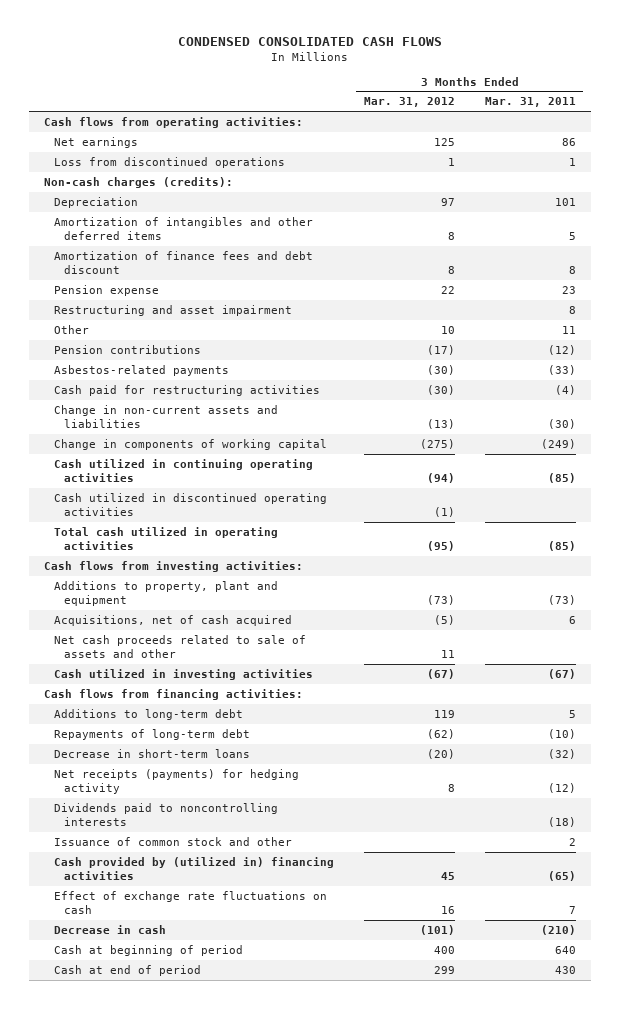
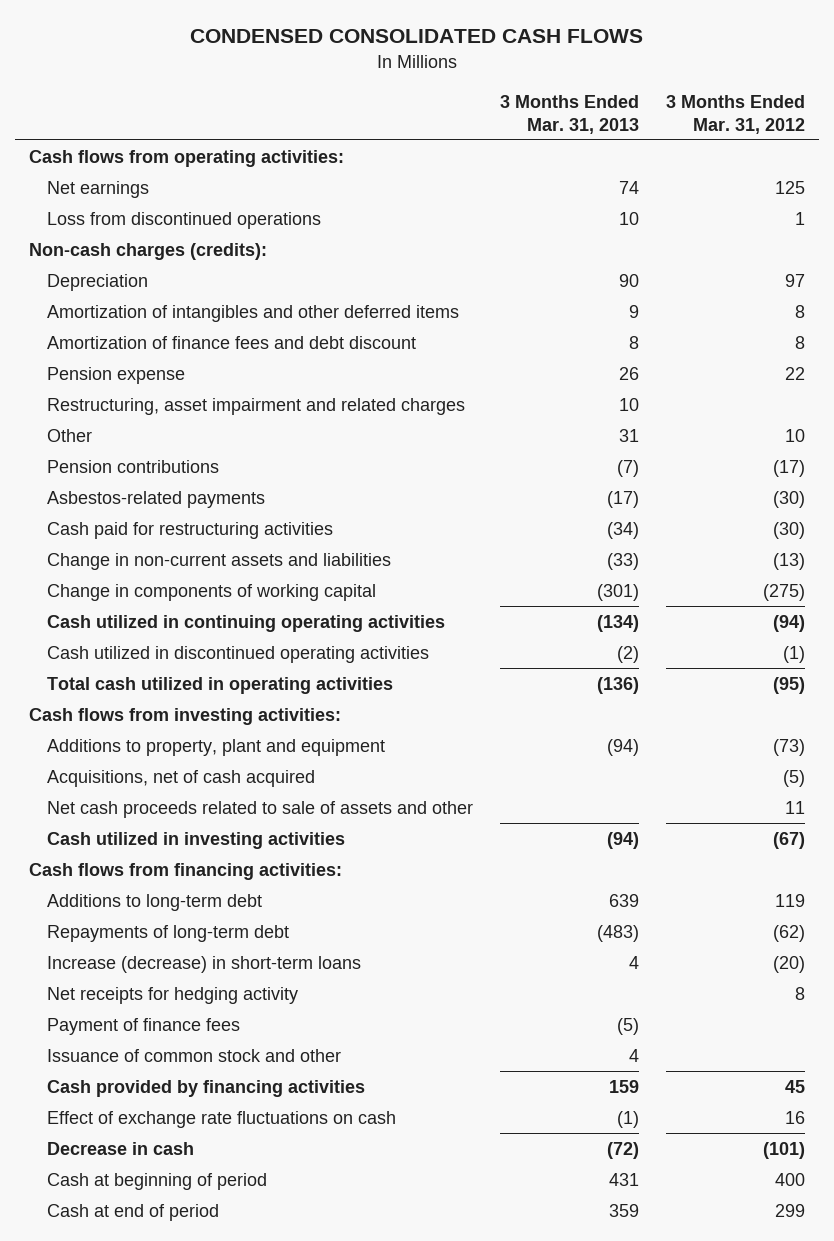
[484,97,576,108] Mar. 31, 2011 -> none
none -> [500,94,640,134] 3 Months Ended Mar. 31, 2013
[53,304,292,316] Restructuring and asset impairment -> [47,397,466,415] Restructuring, asset impairment and related charges
[53,802,278,827] Dividends paid to noncontrolling interests -> none
[53,748,250,758] Decrease in short-term loans -> [47,955,362,973] Increase (decrease) in short-term loans
[53,768,299,795] Net receipts (payments) for hedging activity -> [47,986,299,1004] Net receipts for hedging activity
none -> [47,1017,241,1035] Payment of finance fees
[53,856,334,881] Cash provided by (utilized in) financing activities -> [47,1079,366,1097] Cash provided by financing activities

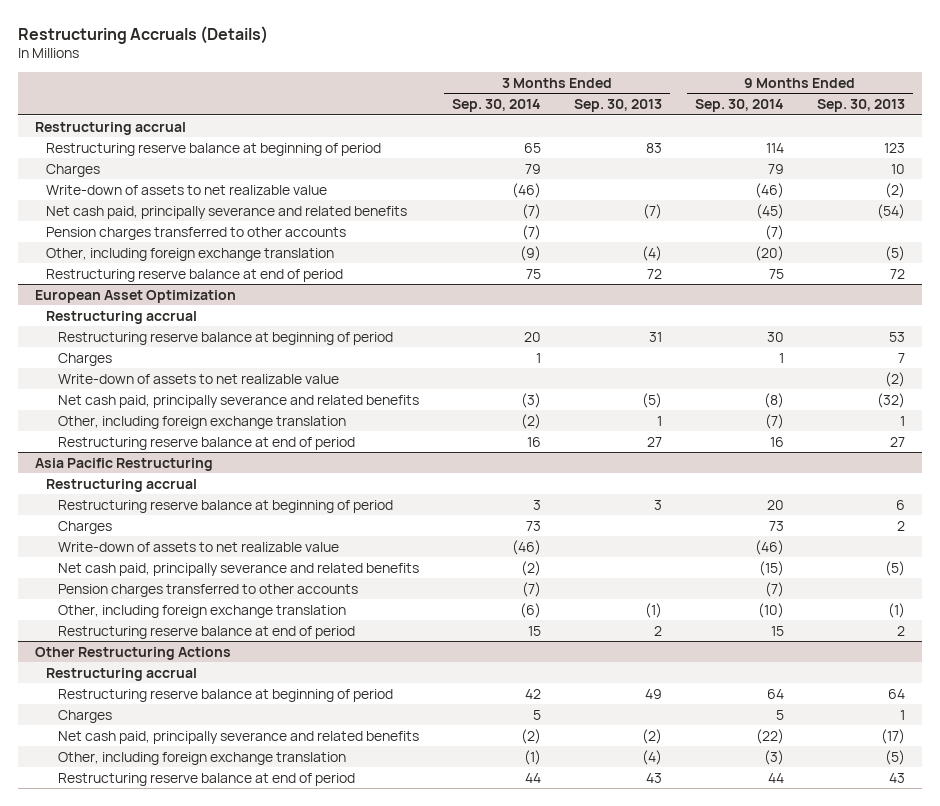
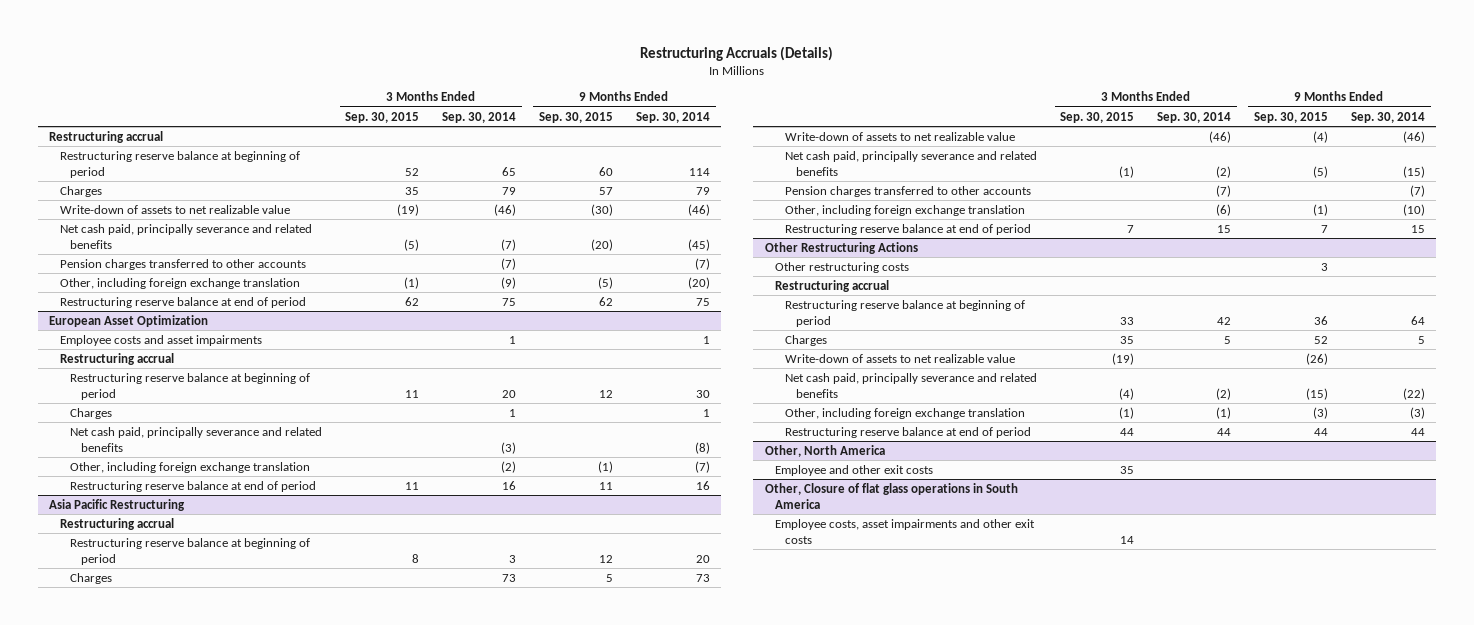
[573,99,662,113] Sep. 30, 2013 -> none
[817,99,906,113] Sep. 30, 2013 -> none
none -> [345,111,420,123] Sep. 30, 2015
none -> [538,111,613,123] Sep. 30, 2015
none -> [59,334,262,346] Employee costs and asset impairments
[57,373,339,384] Write-down of assets to net realizable value -> none
none -> [774,261,909,273] Other restructuring costs
none -> [785,353,1016,363] Write-down of assets to net realizable value
none -> [764,444,885,457] Other, North America
none -> [774,464,933,476] Employee and other exit costs
none -> [764,482,1018,509] Other, Closure of flat glass operations in South America
none -> [774,518,1035,544] Employee costs, asset impairments and other exit costs

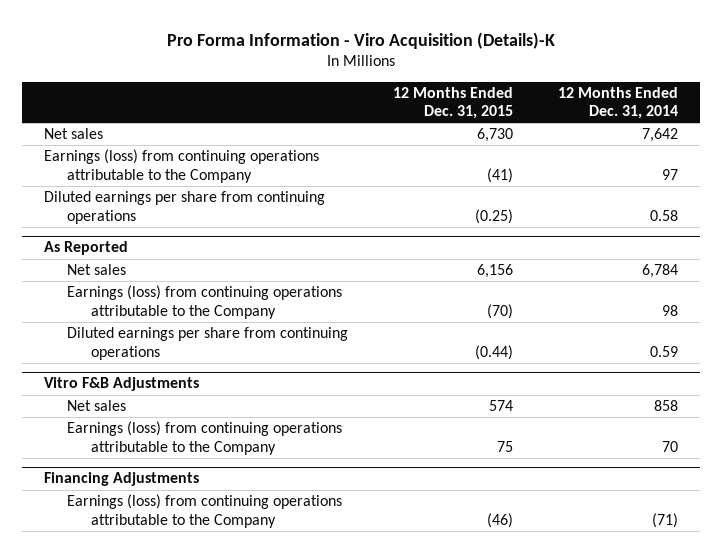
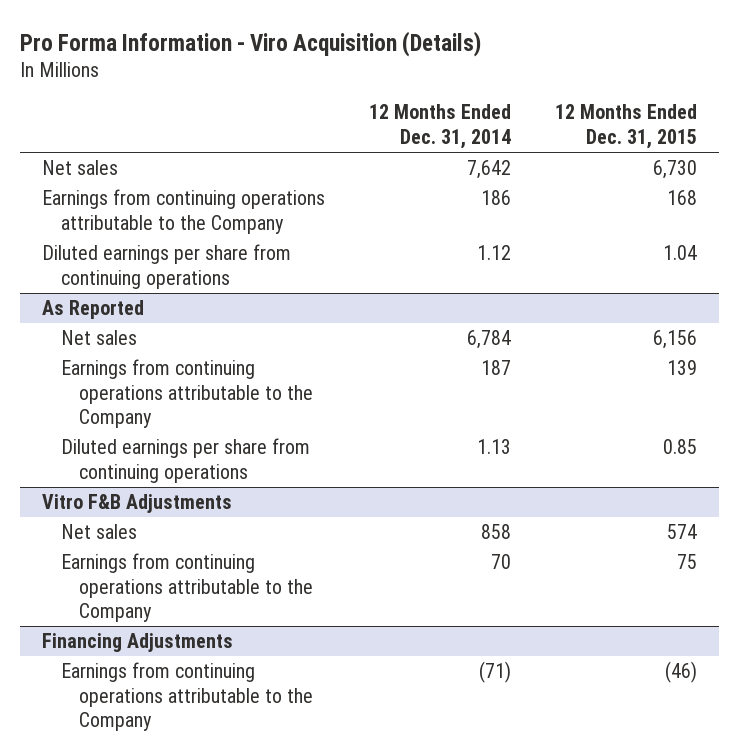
[167,31,556,49] Pro Forma Information - Viro Acquisition (Details)-K -> [19,30,481,57] Pro Forma Information - Viro Acquisition (Details)
[44,149,320,183] Earnings (loss) from continuing operations attributable to the Company -> [41,189,325,234] Earnings from continuing operations attributable to the Company
[487,167,514,183] (41) -> [666,190,697,206] 168
[661,168,678,180] 97 -> [480,190,511,206] 186
[475,208,514,224] (0.25) -> [662,245,697,261] 1.04
[649,209,678,221] 0.58 -> [476,245,511,261] 1.12
[67,285,343,319] Earnings (loss) from continuing operations attributable to the Company -> [60,359,314,429] Earnings from continuing operations attributable to the Company
[487,303,514,319] (70) -> [666,360,697,376] 139
[661,304,678,316] 98 -> [480,360,511,376] 187
[475,344,514,360] (0.44) -> [662,439,697,455] 0.85
[649,345,678,357] 0.59 -> [476,439,511,455] 1.13
[67,421,343,455] Earnings (loss) from continuing operations attributable to the Company -> [60,553,314,623] Earnings from continuing operations attributable to the Company
[67,494,343,528] Earnings (loss) from continuing operations attributable to the Company -> [60,662,314,732] Earnings from continuing operations attributable to the Company

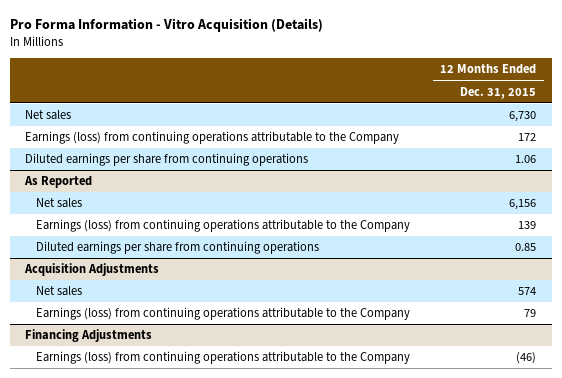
[19,30,481,57] Pro Forma Information - Viro Acquisition (Details) -> [9,18,323,33] Pro Forma Information - Vitro Acquisition (Details)
[368,104,511,149] 12 Months Ended Dec. 31, 2014 -> none
[41,189,325,234] Earnings from continuing operations attributable to the Company -> [25,131,400,145] Earnings (loss) from continuing operations attributable to the Company
[666,190,697,206] 168 -> [518,133,537,142] 172
[662,245,697,261] 1.04 -> [515,155,537,164] 1.06
[60,359,314,429] Earnings from continuing operations attributable to the Company -> [35,219,410,233] Earnings (loss) from continuing operations attributable to the Company
[41,494,232,514] Vitro F&B Adjustments -> [24,263,160,277] Acquisition Adjustments
[60,553,314,623] Earnings from continuing operations attributable to the Company -> [35,307,410,321] Earnings (loss) from continuing operations attributable to the Company
[676,554,697,570] 75 -> [524,309,537,318] 79
[60,662,314,732] Earnings from continuing operations attributable to the Company -> [35,351,410,365] Earnings (loss) from continuing operations attributable to the Company

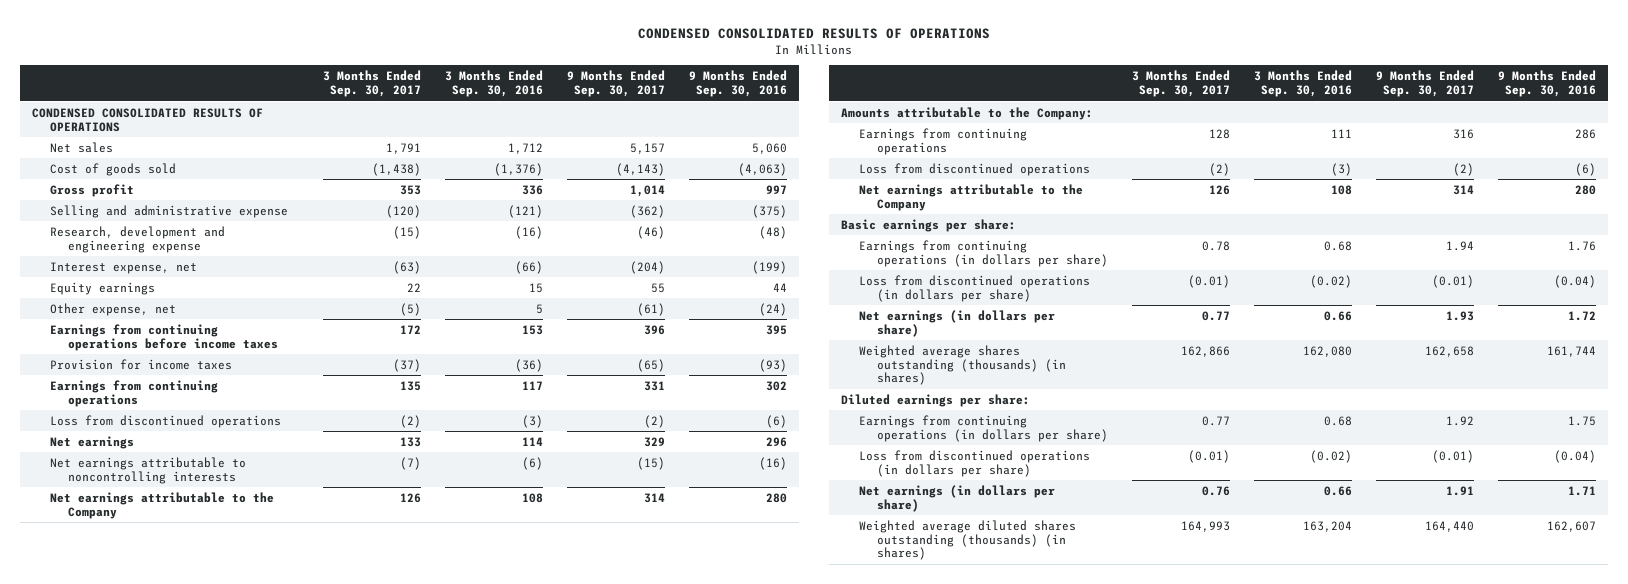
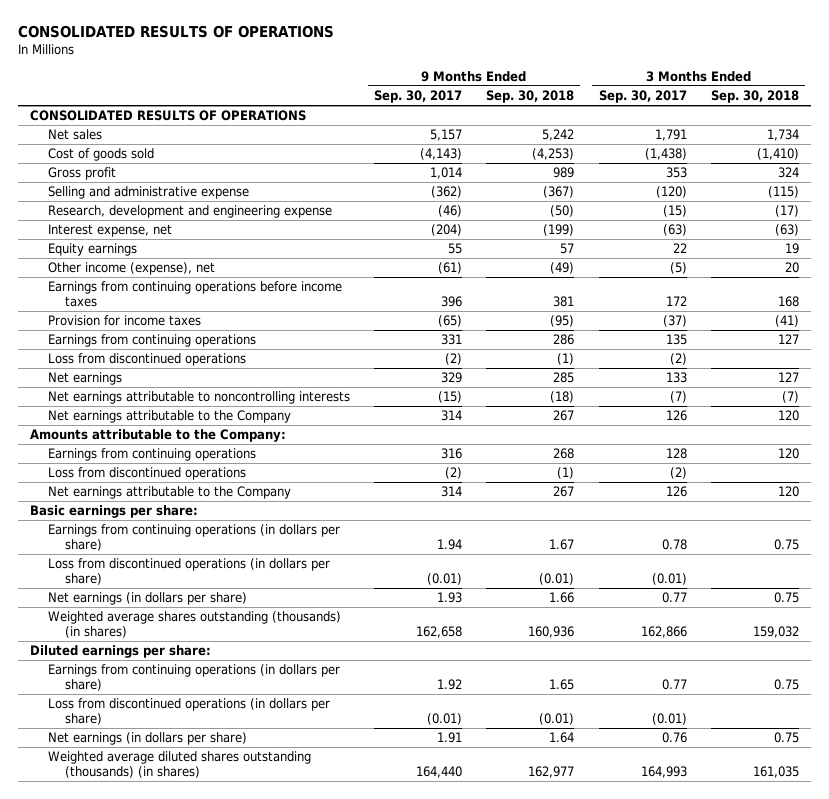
[637,27,990,39] CONDENSED CONSOLIDATED RESULTS OF OPERATIONS -> [17,25,334,39] CONSOLIDATED RESULTS OF OPERATIONS
[445,70,544,98] 3 Months Ended Sep. 30, 2016 -> none
[689,70,788,98] 9 Months Ended Sep. 30, 2016 -> none
none -> [486,90,575,104] Sep. 30, 2018
none -> [710,90,799,104] Sep. 30, 2018
[31,107,263,132] CONDENSED CONSOLIDATED RESULTS OF OPERATIONS -> [30,110,307,122] CONSOLIDATED RESULTS OF OPERATIONS
[49,302,176,316] Other expense, net -> [47,262,215,276] Other income (expense), net

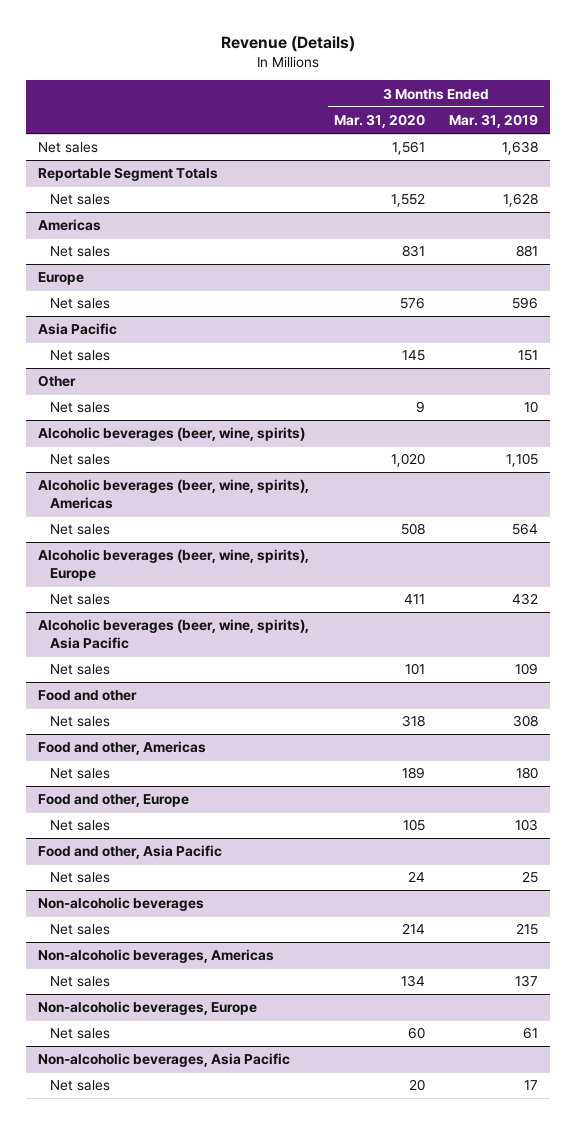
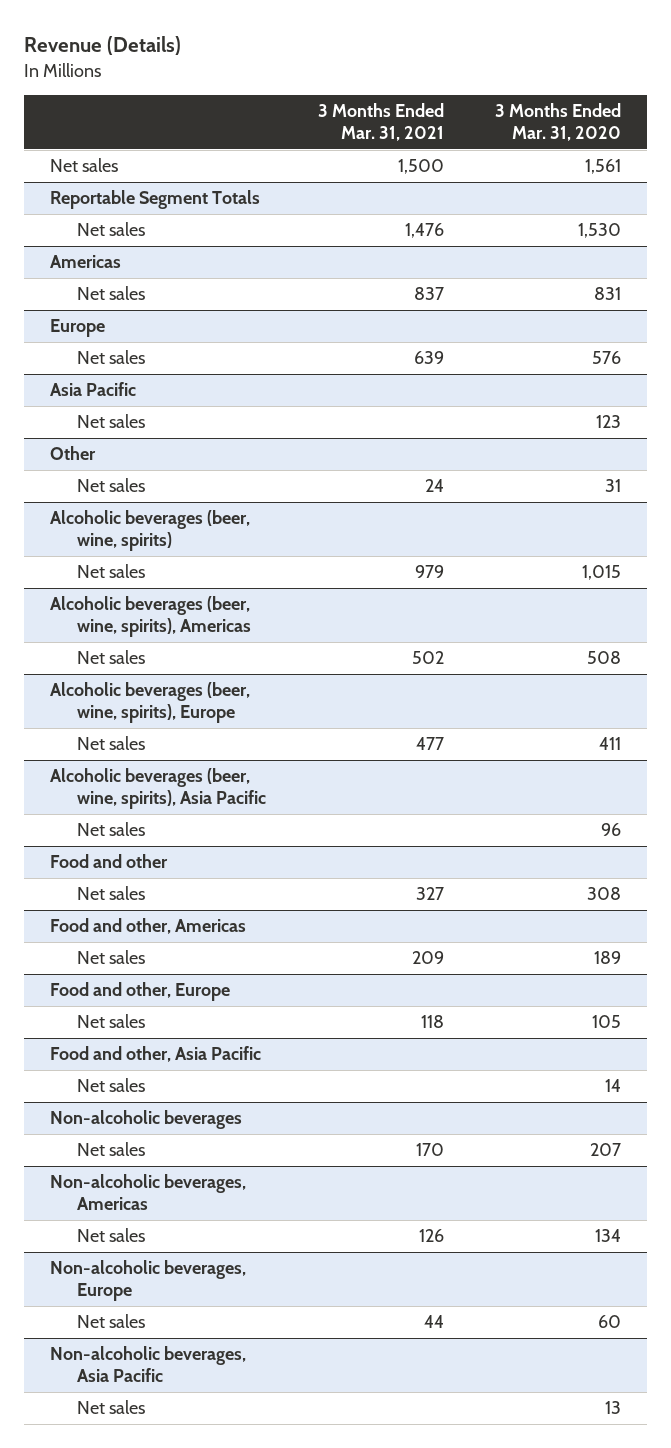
[449,113,539,128] Mar. 31, 2019 -> none
none -> [317,103,444,142] 3 Months Ended Mar. 31, 2021
[390,193,425,208] 1,552 -> [578,223,622,239] 1,530
[401,350,425,362] 145 -> [596,415,622,429] 123
[415,401,425,414] 9 -> [605,479,622,493] 31
[390,453,425,468] 1,020 -> [582,565,622,581] 1,015
[404,663,425,676] 101 -> [601,823,622,837] 96
[401,715,425,728] 318 -> [587,887,622,901] 308
[407,871,425,883] 24 -> [605,1079,622,1093] 14
[401,923,425,935] 214 -> [590,1143,622,1157] 207
[408,1079,425,1092] 20 -> [605,1401,622,1415] 13

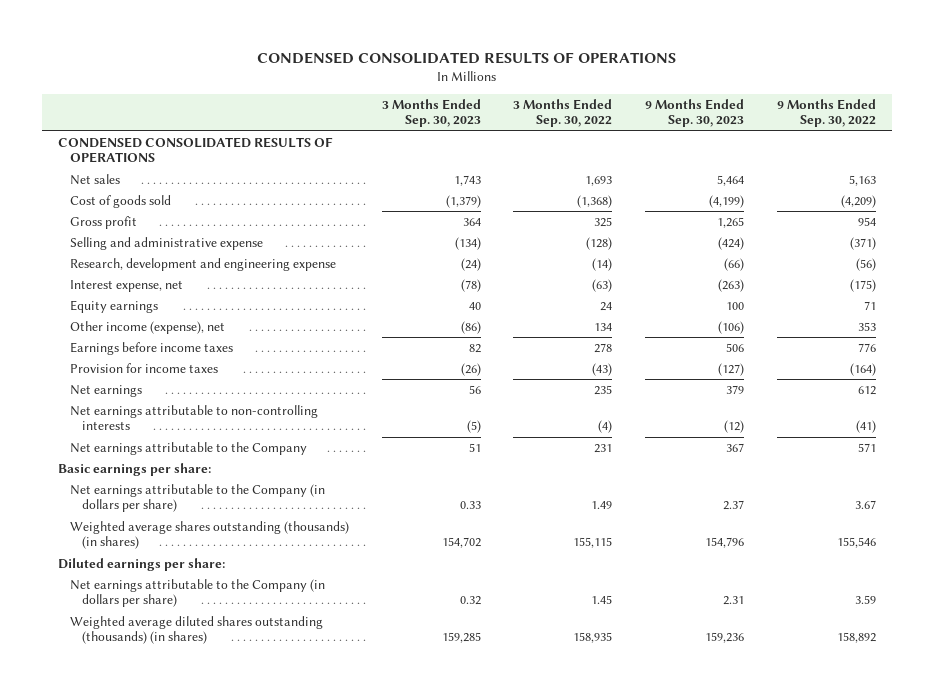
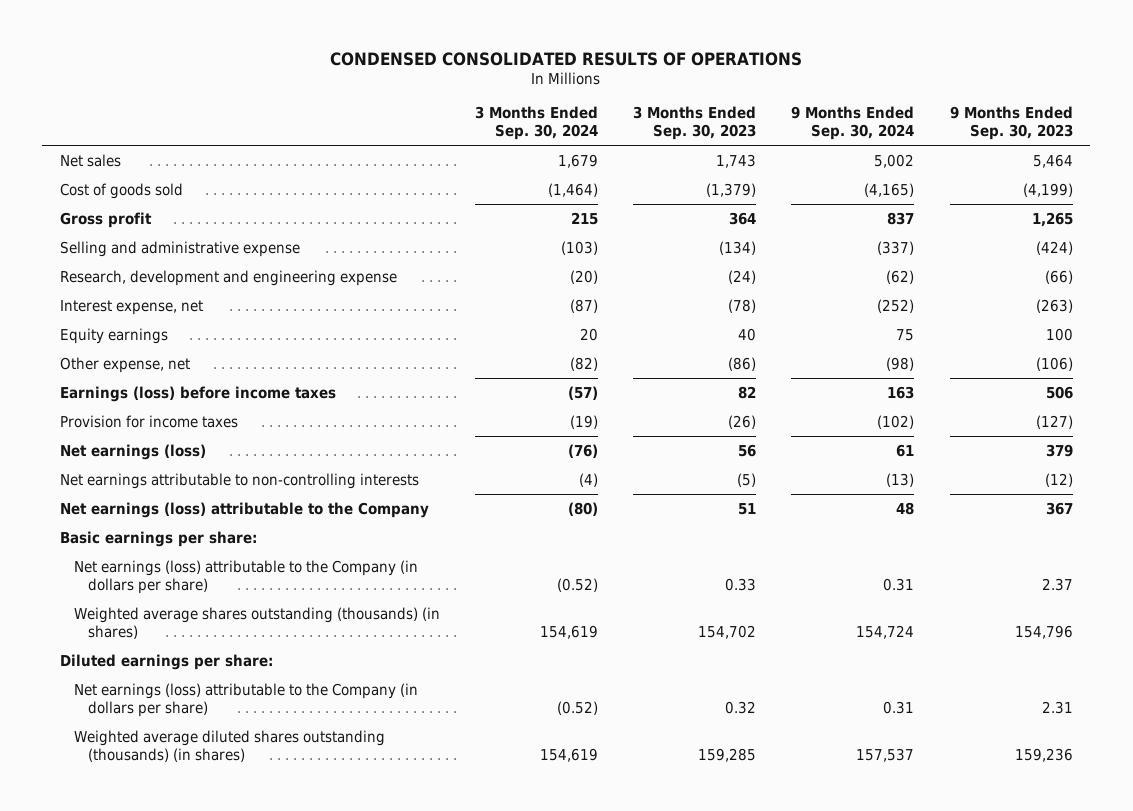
[513,98,613,128] 3 Months Ended Sep. 30, 2022 -> none
[776,98,876,128] 9 Months Ended Sep. 30, 2022 -> none
none -> [475,106,599,141] 3 Months Ended Sep. 30, 2024
none -> [791,106,915,141] 9 Months Ended Sep. 30, 2024
[58,136,334,164] CONDENSED CONSOLIDATED RESULTS OF OPERATIONS -> none
[70,320,226,334] Other income (expense), net -> [59,356,190,373] Other expense, net
[70,341,234,355] Earnings before income taxes -> [59,385,336,402] Earnings (loss) before income taxes
[70,384,143,397] Net earnings -> [59,443,206,460] Net earnings (loss)
[70,441,308,455] Net earnings attributable to the Company -> [59,501,429,518] Net earnings (loss) attributable to the Company
[70,483,326,513] Net earnings attributable to the Company (in dollars per share) -> [73,559,418,594] Net earnings (loss) attributable to the Company (in dollars per share)
[70,578,326,608] Net earnings attributable to the Company (in dollars per share) -> [73,682,418,717] Net earnings (loss) attributable to the Company (in dollars per share)

